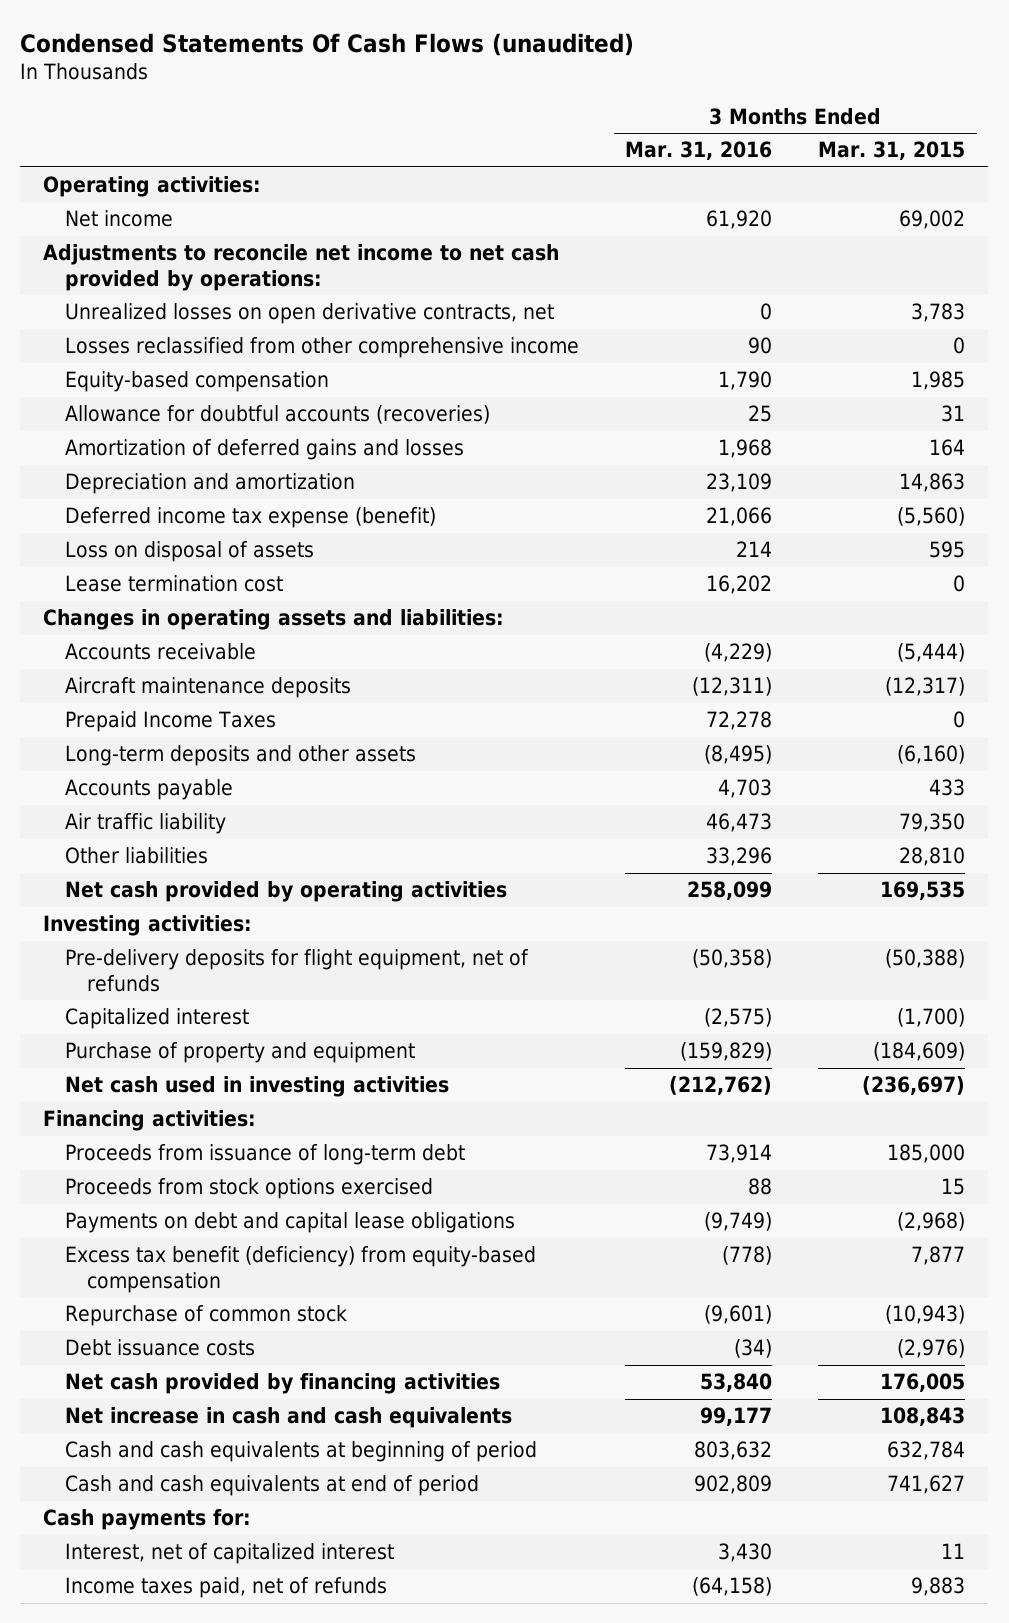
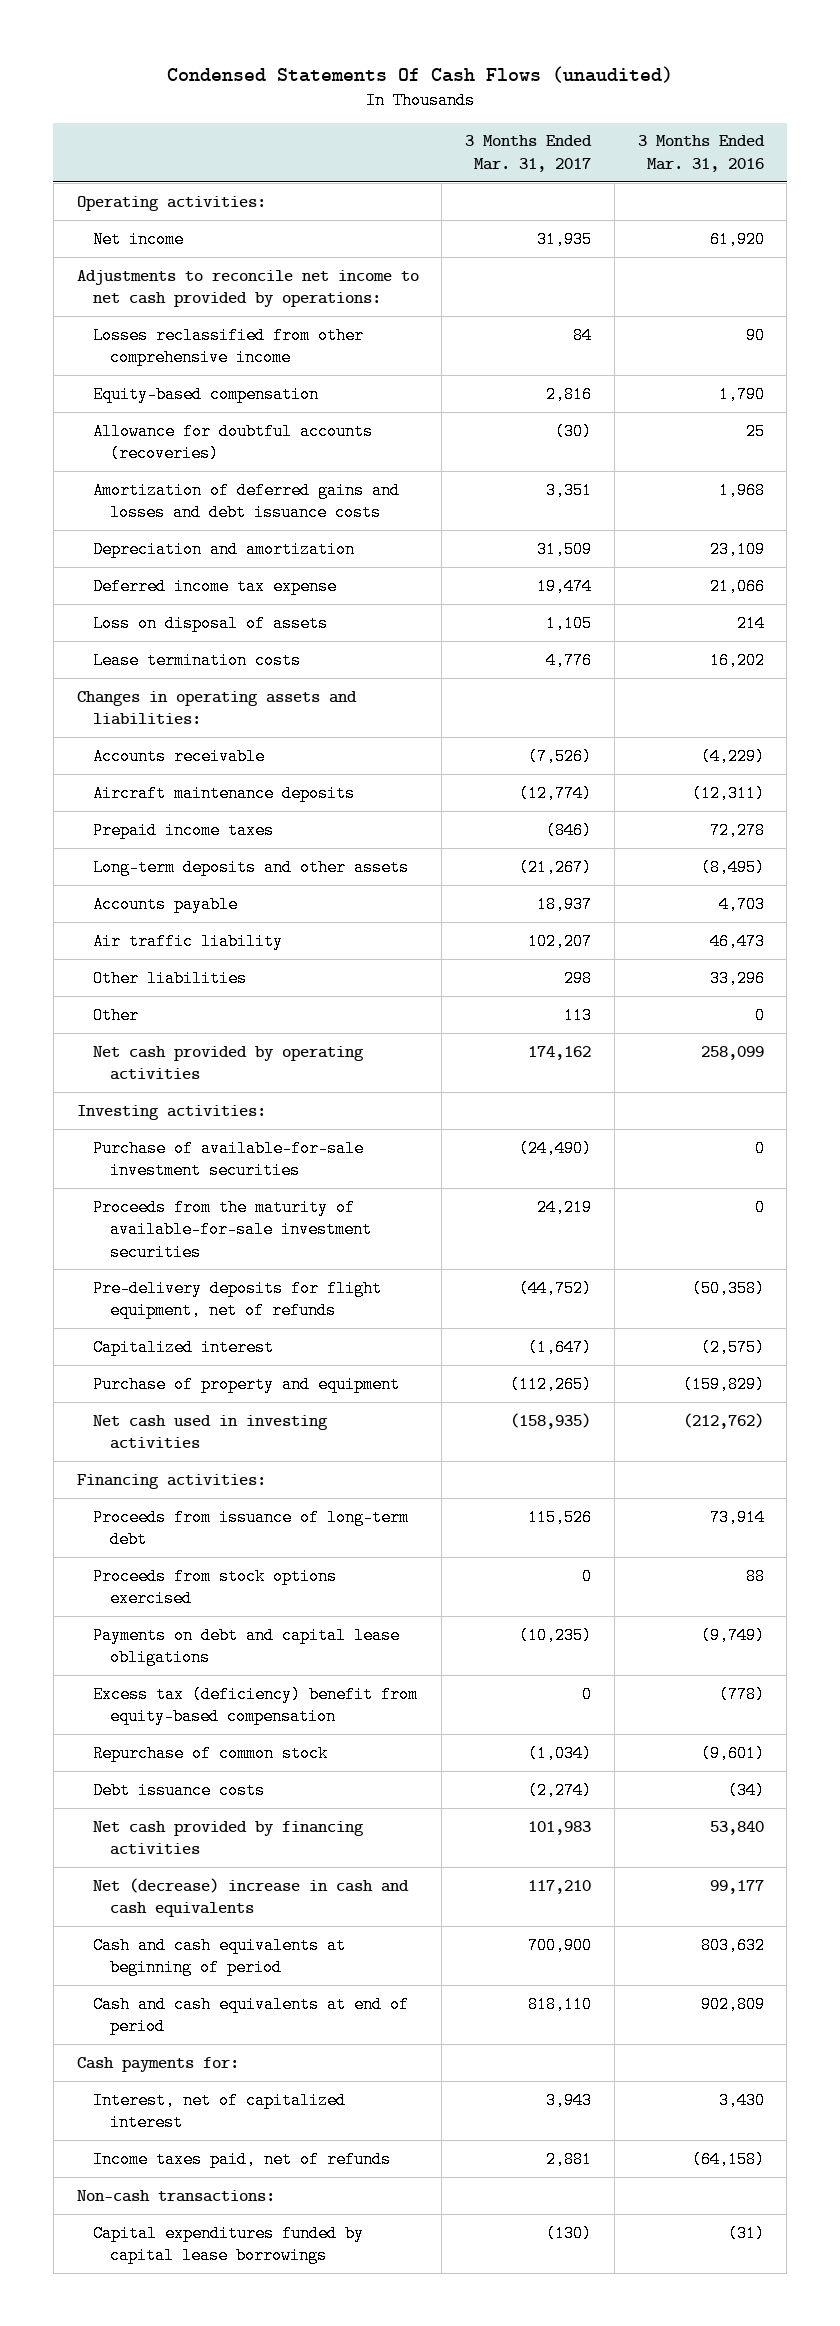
[818,141,966,161] Mar. 31, 2015 -> none
none -> [465,135,593,172] 3 Months Ended Mar. 31, 2017
[65,303,555,325] Unrealized losses on open derivative contracts, net -> none
[65,439,465,461] Amortization of deferred gains and losses -> [93,481,401,522] Amortization of deferred gains and losses and debt issuance costs
[65,507,437,529] Deferred income tax expense (benefit) -> [93,577,338,595] Deferred income tax expense
[65,575,284,593] Lease termination cost -> [93,651,302,669] Lease termination costs
[65,711,277,733] Prepaid Income Taxes -> [93,821,275,839] Prepaid income taxes
none -> [93,1006,140,1024] Other
none -> [93,1139,365,1180] Purchase of available-for-sale investment securities
none -> [93,1198,372,1261] Proceeds from the maturity of available-for-sale investment securities
[65,1246,537,1293] Excess tax benefit (deficiency) from equity-based compensation -> [93,1685,419,1726] Excess tax (deficiency) benefit from equity-based compensation
[65,1407,513,1429] Net increase in cash and cash equivalents -> [93,1877,410,1918] Net (decrease) increase in cash and cash equivalents
none -> [76,2189,275,2202] Non-cash transactions:
none -> [93,2224,365,2265] Capital expenditures funded by capital lease borrowings

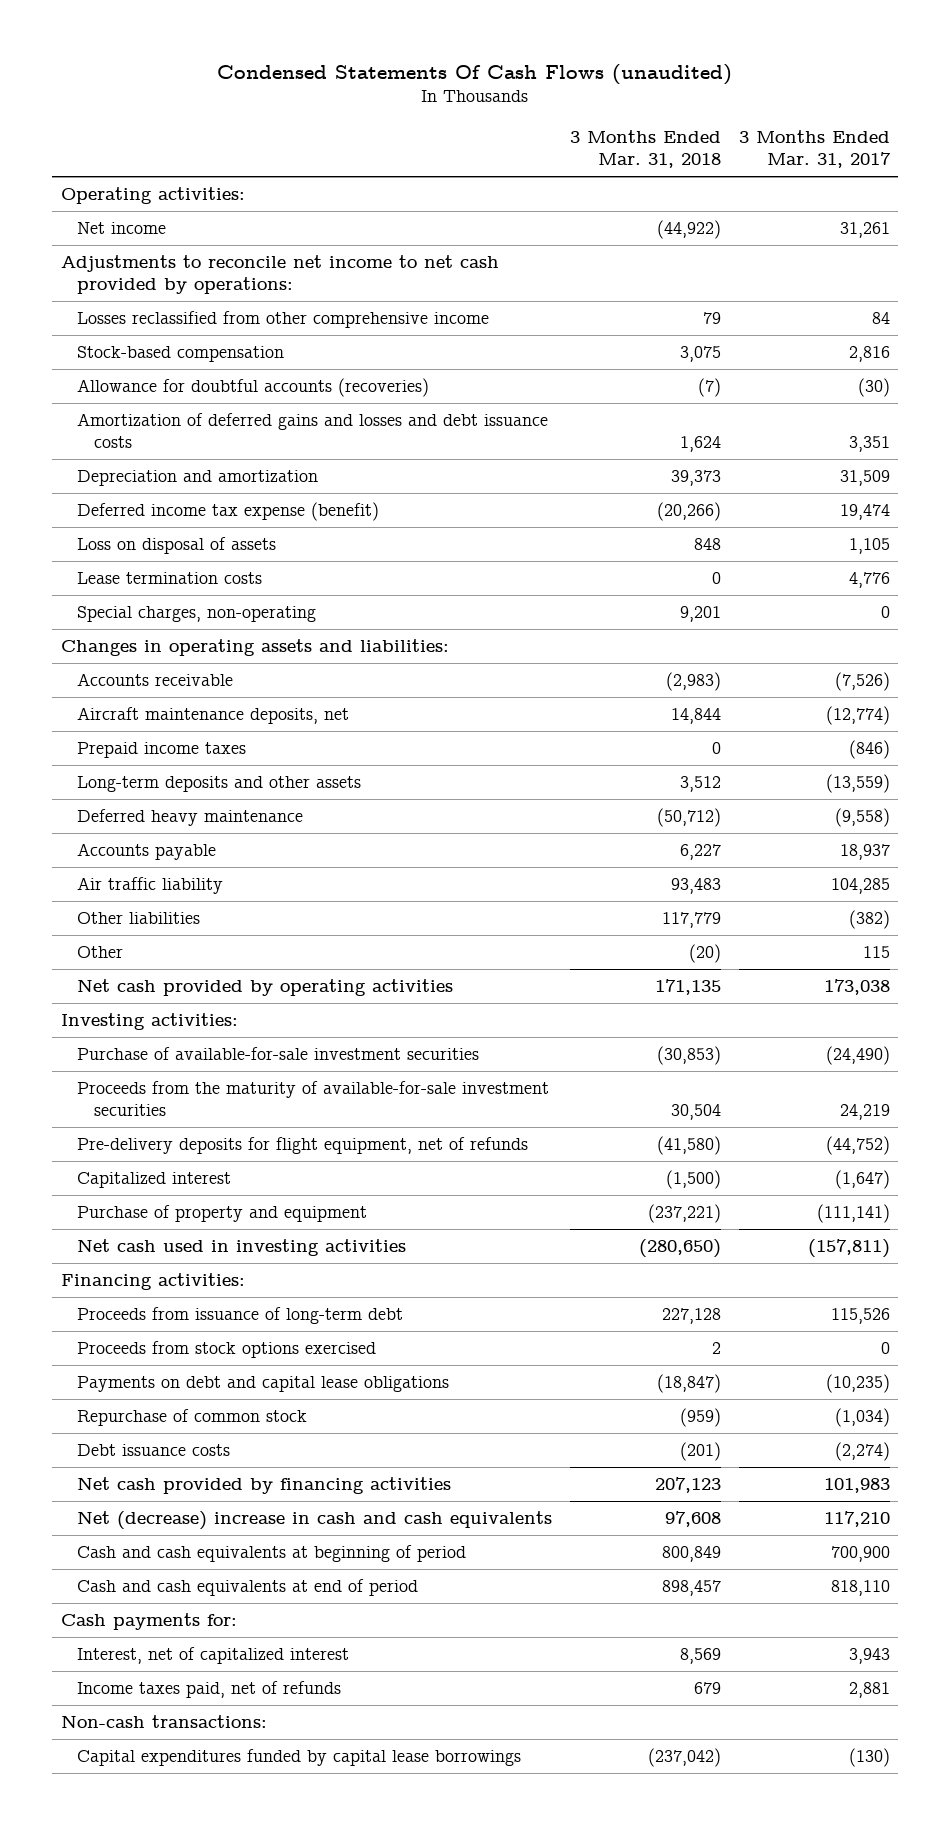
[637,135,765,172] 3 Months Ended Mar. 31, 2016 -> none
none -> [569,129,721,169] 3 Months Ended Mar. 31, 2018
[537,230,593,248] 31,935 -> [839,222,890,239] 31,261
[93,385,320,403] Equity-based compensation -> [77,346,285,363] Stock-based compensation
[93,577,338,595] Deferred income tax expense -> [77,502,380,522] Deferred income tax expense (benefit)
none -> [77,606,317,623] Special charges, non-operating
[93,784,356,802] Aircraft maintenance deposits -> [77,707,350,725] Aircraft maintenance deposits, net
[519,858,593,876] (21,267) -> [825,774,890,794] (13,559)
none -> [77,809,304,827] Deferred heavy maintenance
[528,932,593,950] 102,207 -> [830,878,890,895] 104,285
[564,969,593,987] 298 -> [848,910,890,930] (382)
[564,1006,593,1024] 113 -> [862,946,890,959] 115
[528,1045,592,1060] 174,162 -> [823,979,890,996] 173,038
[510,1375,593,1393] (112,265) -> [816,1204,890,1224] (111,141)
[510,1412,592,1429] (158,935) -> [807,1239,890,1259] (157,811)
[93,1685,419,1726] Excess tax (deficiency) benefit from equity-based compensation -> none

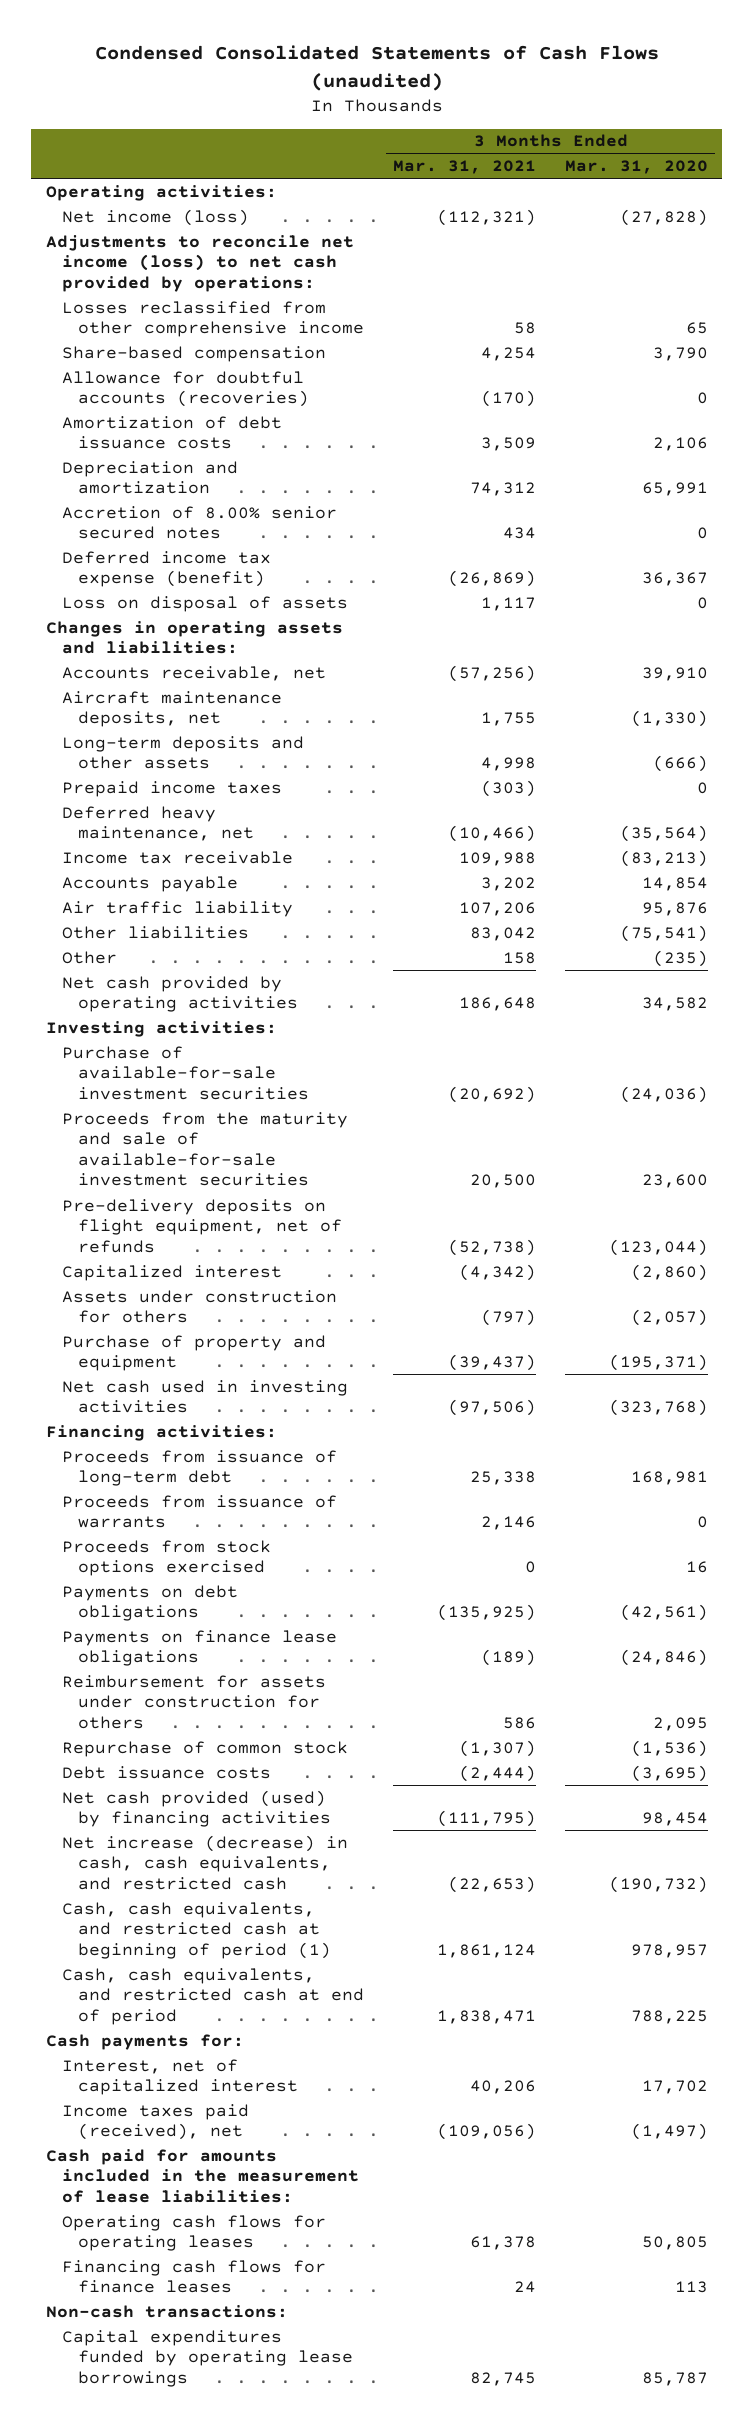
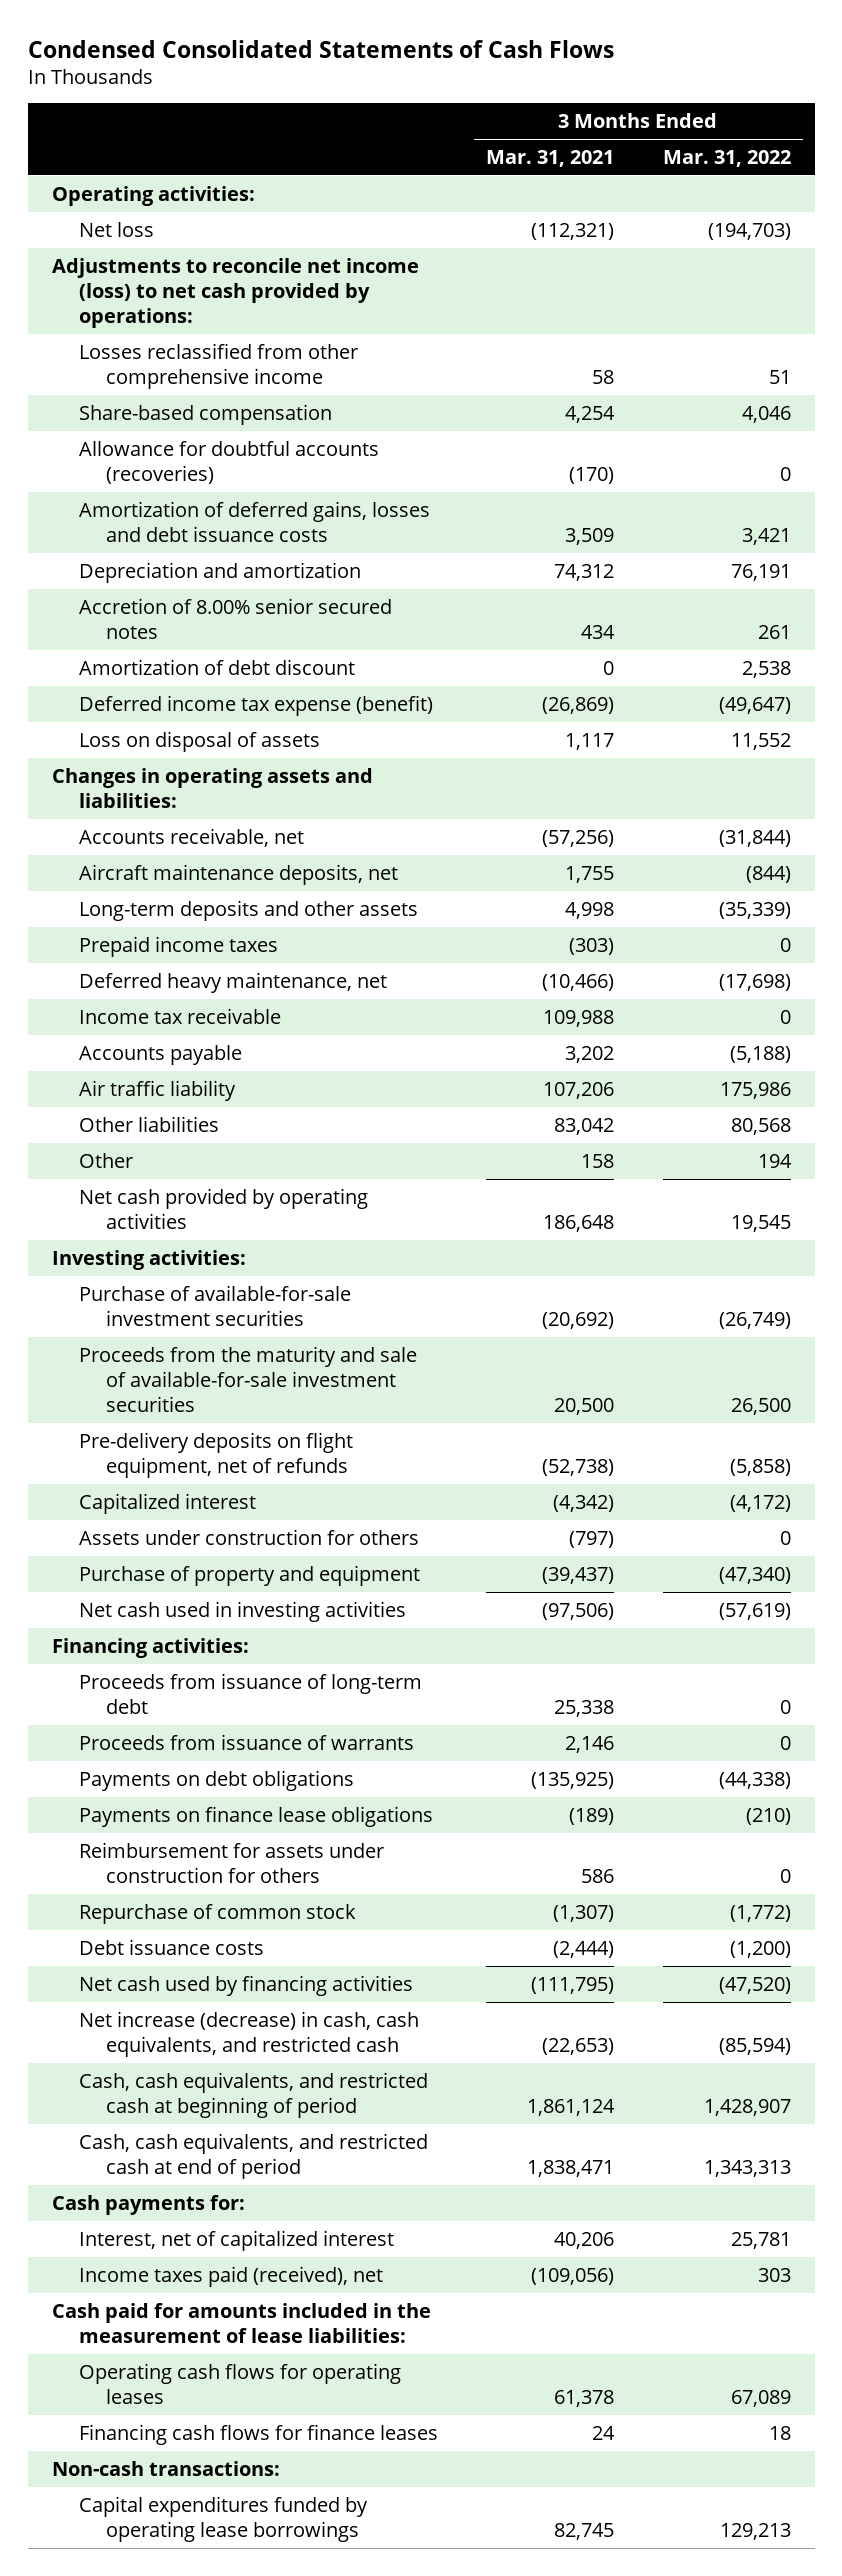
[94,45,659,91] Condensed Consolidated Statements of Cash Flows (unaudited) -> [27,39,614,58] Condensed Consolidated Statements of Cash Flows
[565,160,709,175] Mar. 31, 2020 -> none
none -> [662,149,791,167] Mar. 31, 2022
[62,208,250,226] Net income (loss) -> [78,221,154,237] Net loss
[62,415,283,450] Amortization of debt issuance costs -> [78,500,430,542] Amortization of deferred gains, losses and debt issuance costs
none -> [78,658,355,675] Amortization of debt discount
[62,1539,272,1577] Proceeds from stock options exercised -> none
[62,1789,332,1828] Net cash provided (used) by financing activities -> [78,1974,413,1996] Net cash used by financing activities
[62,1901,332,1959] Cash, cash equivalents, and restricted cash at beginning of period (1) -> [78,2071,428,2118] Cash, cash equivalents, and restricted cash at beginning of period

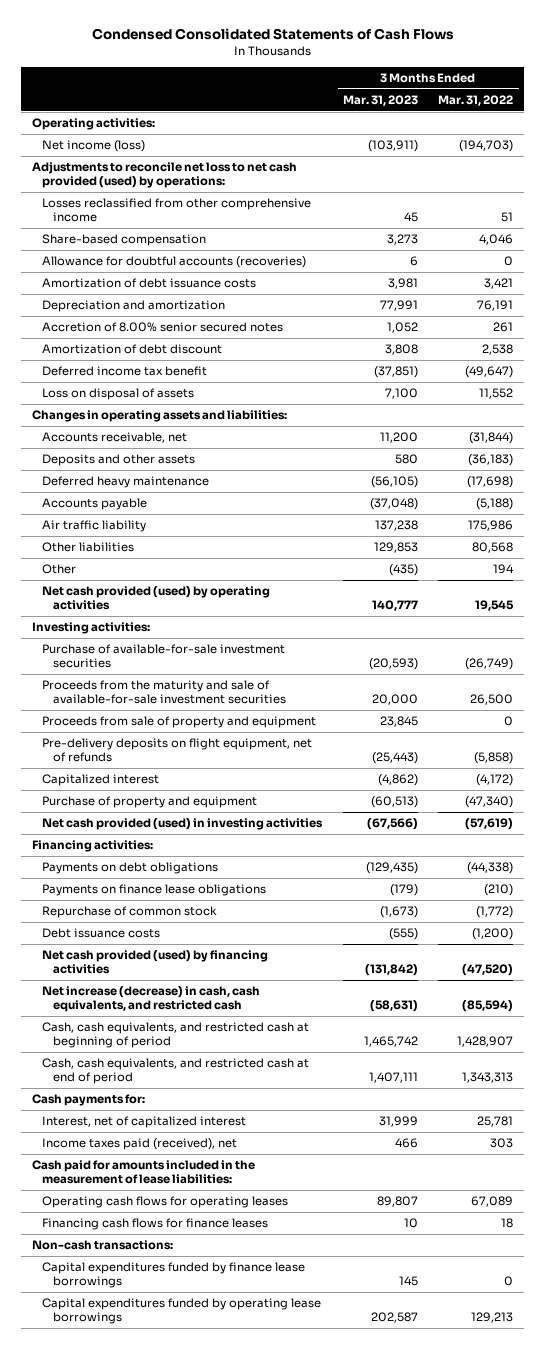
[486,149,615,167] Mar. 31, 2021 -> none
none -> [342,95,418,107] Mar. 31, 2023
[78,221,154,237] Net loss -> [42,140,146,153] Net income (loss)
[51,257,419,328] Adjustments to reconcile net income (loss) to net cash provided by operations: -> [31,162,297,189] Adjustments to reconcile net loss to net cash provided (used) by operations:
[78,500,430,542] Amortization of deferred gains, losses and debt issuance costs -> [42,278,257,289] Amortization of debt issuance costs
[78,694,433,716] Deferred income tax expense (benefit) -> [42,366,208,377] Deferred income tax benefit
[78,863,398,885] Aircraft maintenance deposits, net -> none
[78,935,278,957] Prepaid income taxes -> none
[78,1007,281,1024] Income tax receivable -> none
[78,899,418,921] Long-term deposits and other assets -> [42,454,196,467] Deposits and other assets
[718,901,791,919] (35,339) -> [468,454,514,467] (36,183)
[78,971,387,993] Deferred heavy maintenance, net -> [42,476,210,489] Deferred heavy maintenance
[78,1187,368,1229] Net cash provided by operating activities -> [42,586,271,611] Net cash provided (used) by operating activities
none -> [42,716,317,729] Proceeds from sale of property and equipment
[78,1528,419,1545] Assets under construction for others -> none
[78,1600,406,1622] Net cash used in investing activities -> [42,818,324,831] Net cash provided (used) in investing activities
[78,1672,422,1714] Proceeds from issuance of long-term debt -> none
[78,1733,414,1750] Proceeds from issuance of warrants -> none
[78,1841,384,1883] Reimbursement for assets under construction for others -> none
[78,1974,413,1996] Net cash used by financing activities -> [42,950,269,975] Net cash provided (used) by financing activities
none -> [42,1262,306,1289] Capital expenditures funded by finance lease borrowings

